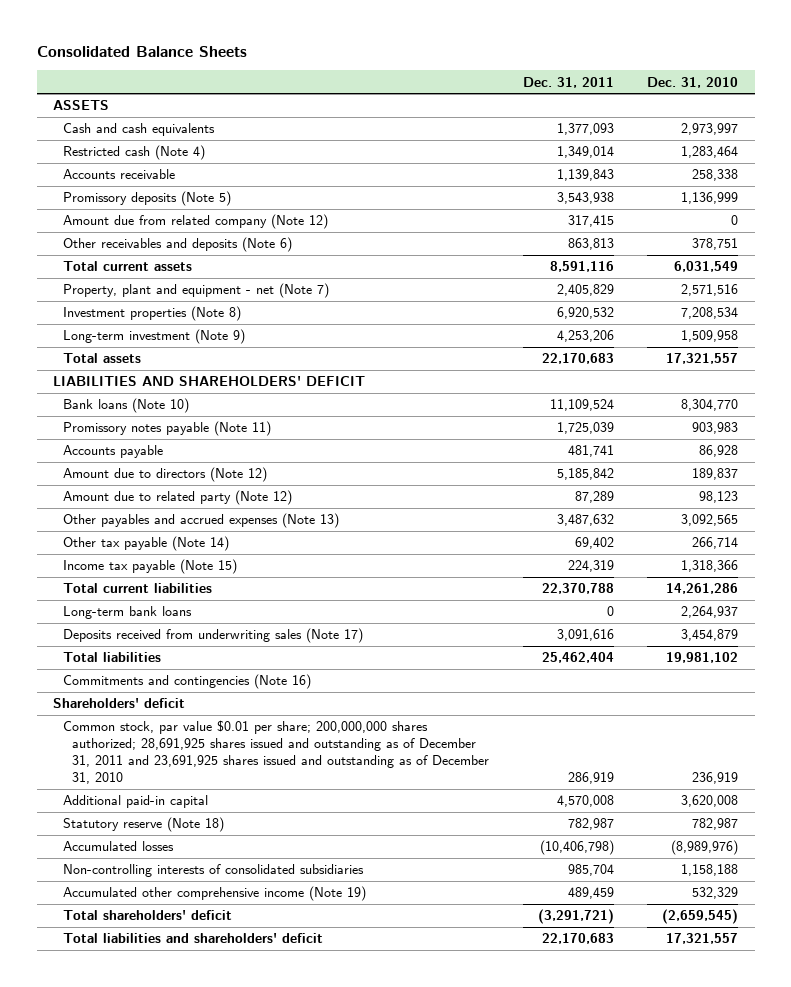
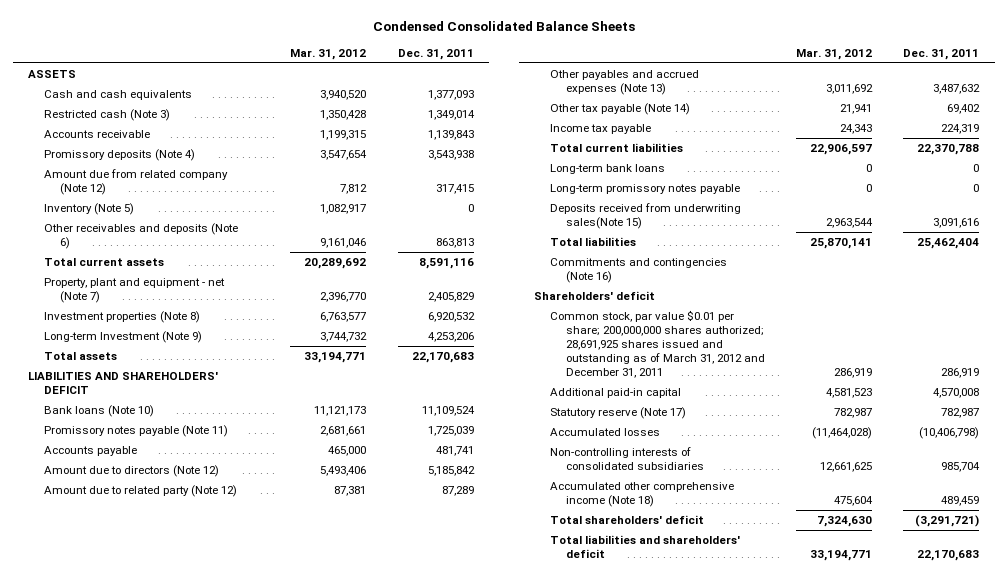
[36,46,247,58] Consolidated Balance Sheets -> [372,21,635,32] Condensed Consolidated Balance Sheets
[647,76,739,88] Dec. 31, 2010 -> none
none -> [290,48,367,60] Mar. 31, 2012
[62,145,205,161] Restricted cash (Note 4) -> [44,109,171,122] Restricted cash (Note 3)
[62,191,231,207] Promissory deposits (Note 5) -> [44,149,196,162] Promissory deposits (Note 4)
none -> [44,203,135,216] Inventory (Note 5)
[62,329,245,345] Long-term investment (Note 9) -> [44,331,203,344] Long-term Investment (Note 9)
[62,559,237,575] Income tax payable (Note 15) -> [549,124,651,135] Income tax payable
none -> [549,184,740,195] Long-term promissory notes payable
[62,628,363,644] Deposits received from underwriting sales (Note 17) -> [549,203,741,230] Deposits received from underwriting sales(Note 15)
[62,720,490,784] Common stock, par value $0.01 per share; 200,000,000 shares authorized; 28,691,925 shares issued and outstanding as of December 31, 2011 and 23,691,925 shares issued and outstanding as of December 31, 2010 -> [549,310,765,378] Common stock, par value $0.01 per share; 200,000,000 shares authorized; 28,691,925 shares issued and outstanding as of March 31, 2012 and December 31, 2011
[62,817,224,833] Statutory reserve (Note 18) -> [549,407,686,420] Statutory reserve (Note 17)
[62,886,366,902] Accumulated other comprehensive income (Note 19) -> [549,482,734,508] Accumulated other comprehensive income (Note 18)

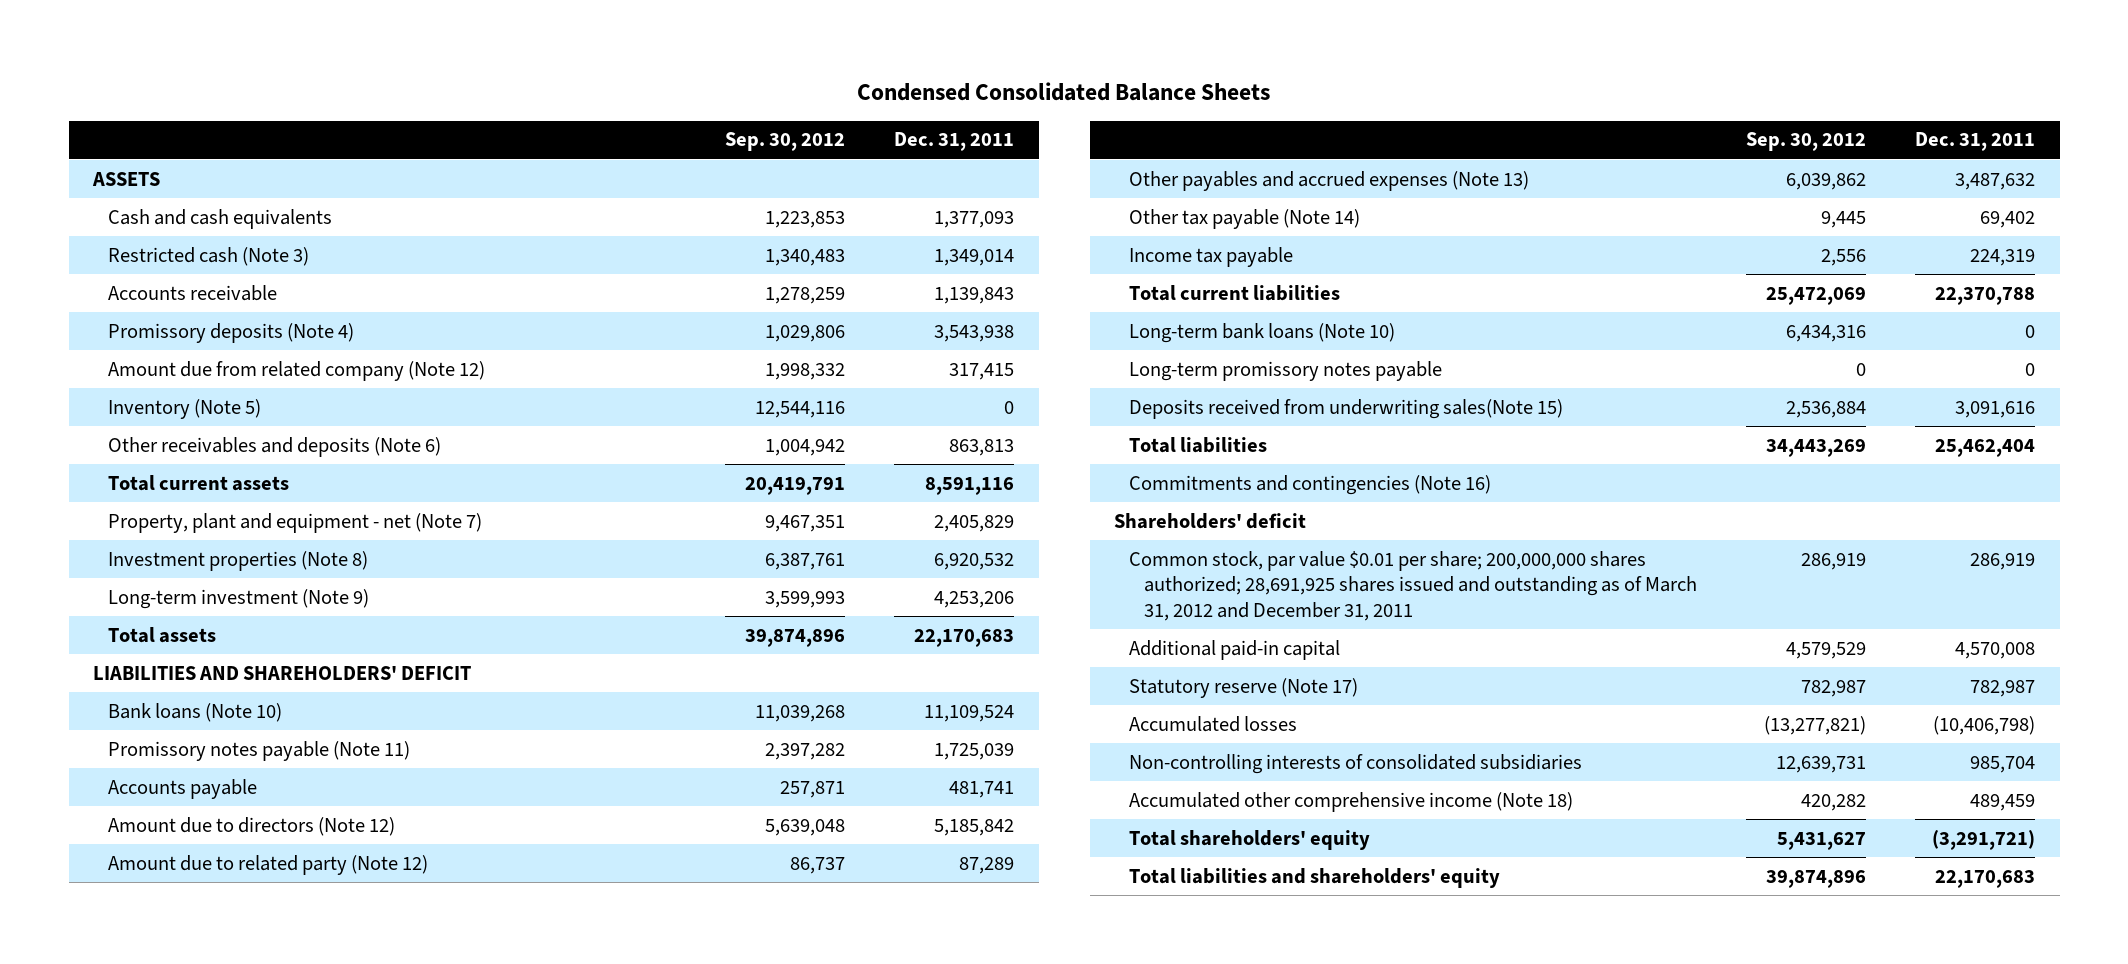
[290,48,367,60] Mar. 31, 2012 -> none
none -> [725,132,846,152] Sep. 30, 2012
[44,331,203,344] Long-term Investment (Note 9) -> [108,588,370,609] Long-term investment (Note 9)
[549,164,665,175] Long-term bank loans -> [1129,322,1396,343] Long-term bank loans (Note 10)
[549,515,704,525] Total shareholders' deficit -> [1129,829,1371,850] Total shareholders' equity
[549,535,740,559] Total liabilities and shareholders' deficit -> [1129,867,1501,888] Total liabilities and shareholders' equity

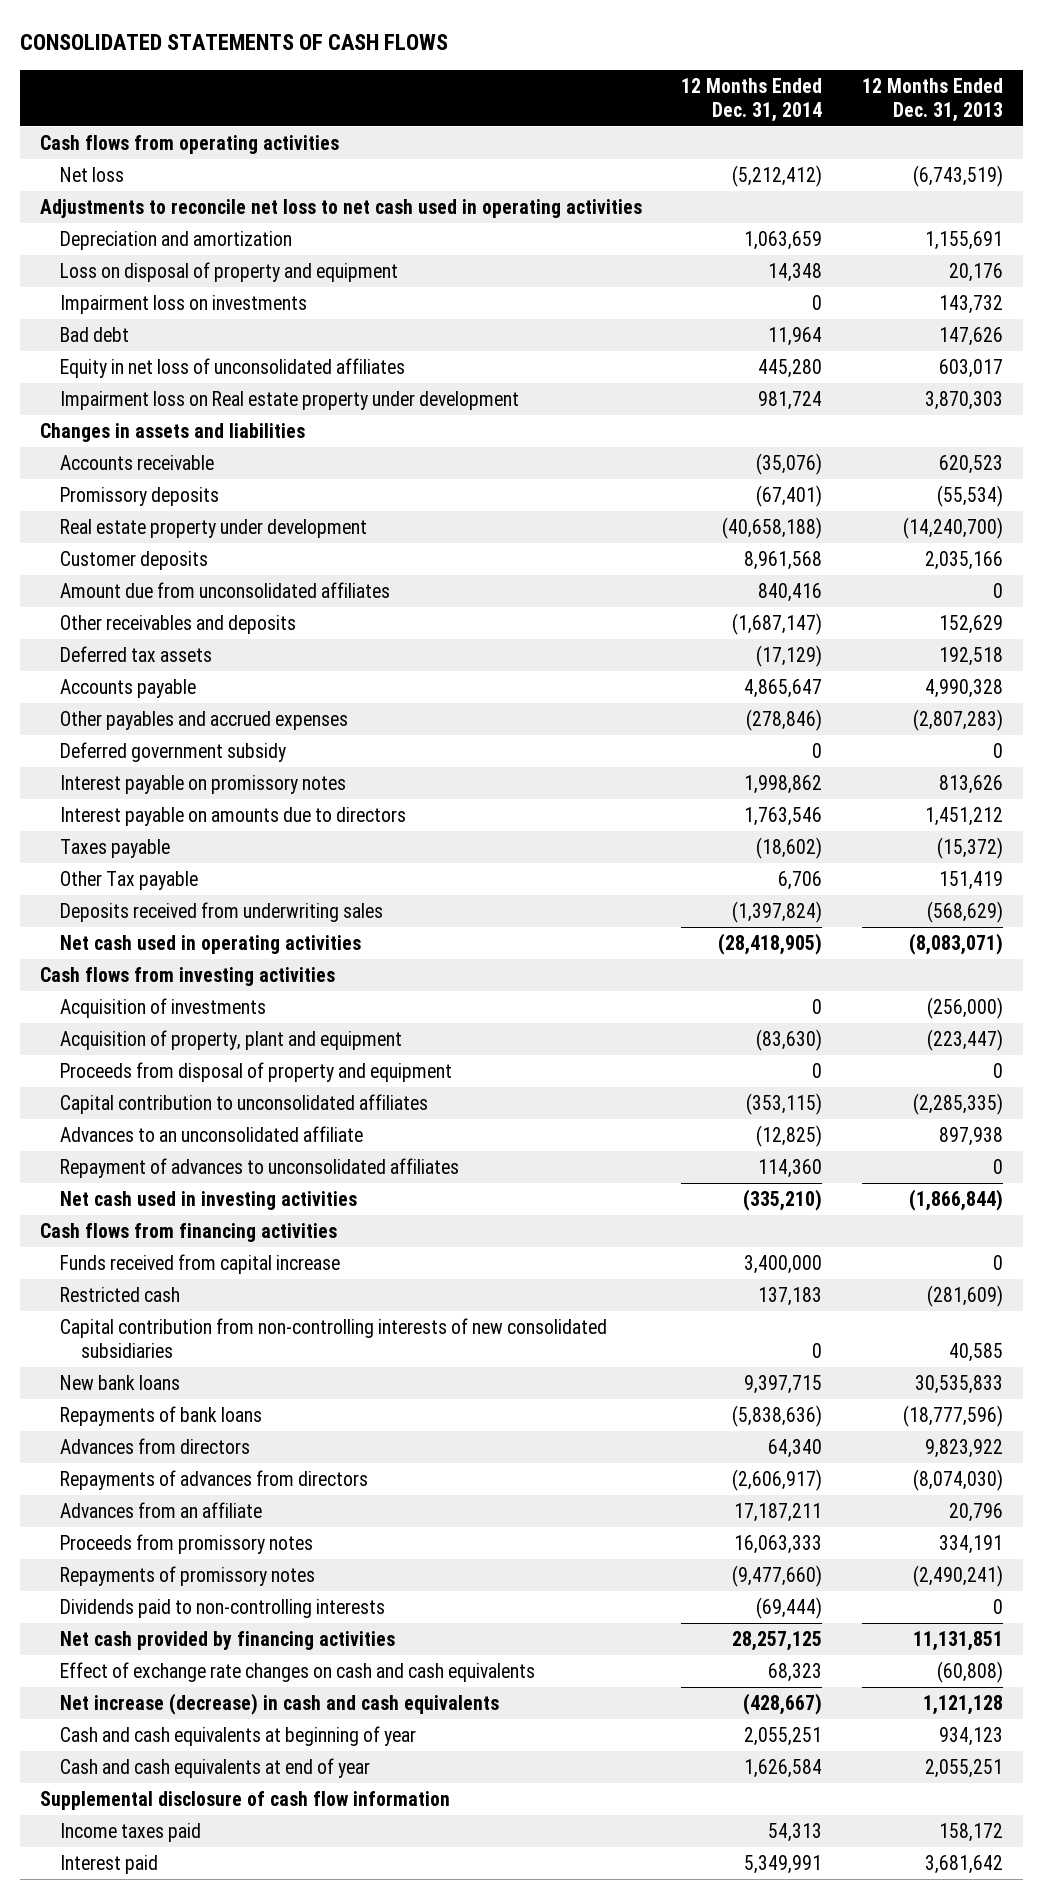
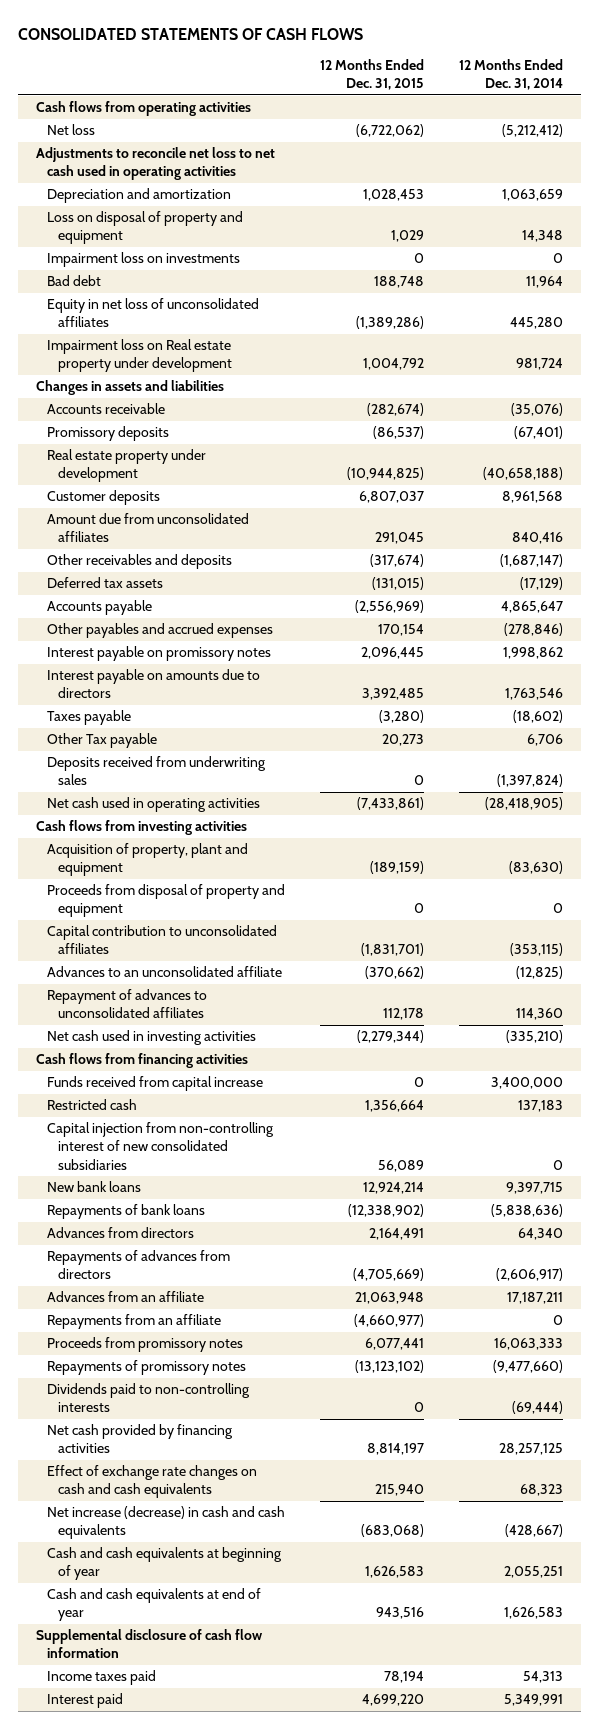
[862,78,1004,122] 12 Months Ended Dec. 31, 2013 -> none
none -> [320,59,425,91] 12 Months Ended Dec. 31, 2015
[60,742,287,763] Deferred government subsidy -> none
[60,998,267,1019] Acquisition of investments -> none
[60,1318,608,1358] Capital contribution from non-controlling interests of new consolidated subsidiaries -> [46,1122,274,1170] Capital injection from non-controlling interest of new consolidated subsidiaries
none -> [46,1314,221,1330] Repayments from an affiliate
[744,1759,823,1779] 1,626,584 -> [504,1607,564,1620] 1,626,583

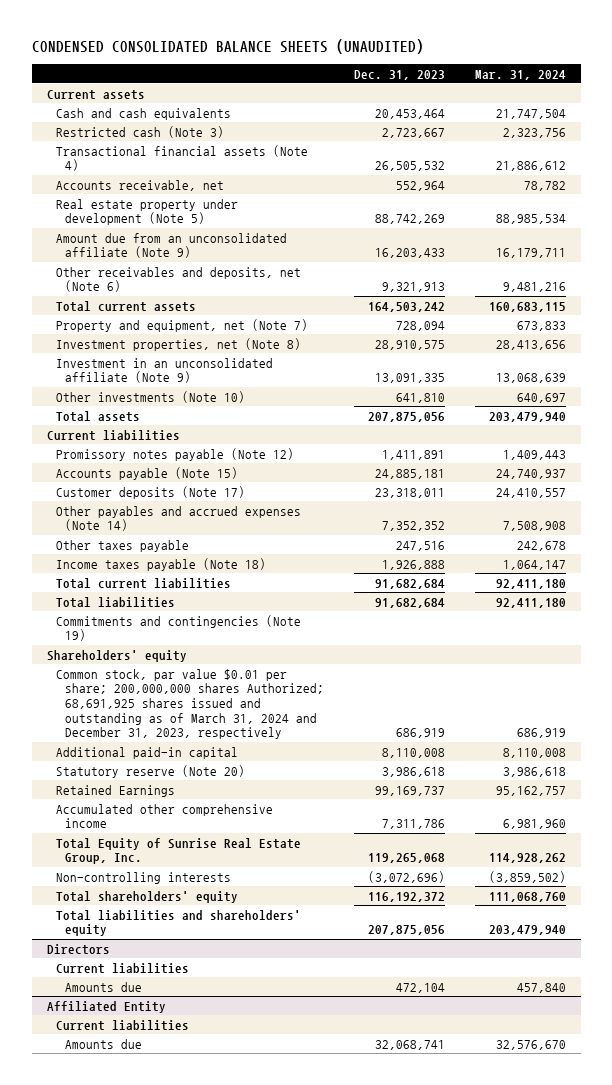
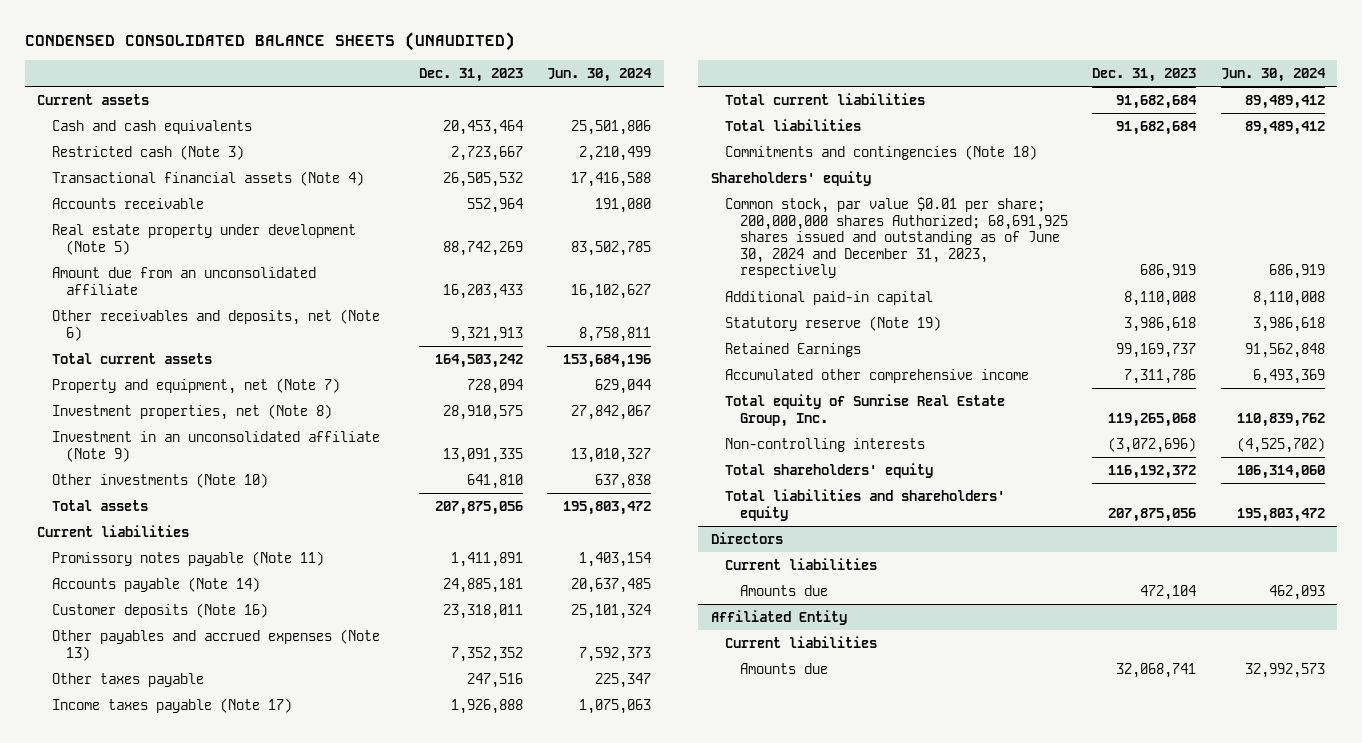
[474,69,566,80] Mar. 31, 2024 -> none
none -> [547,67,653,82] Jun. 30, 2024
[56,179,225,191] Accounts receivable, net -> [51,198,204,210] Accounts receivable
[56,232,288,259] Amount due from an unconsolidated affiliate (Note 9) -> [51,267,316,295] Amount due from an unconsolidated affiliate
[56,447,295,461] Promissory notes payable (Note 12) -> [51,551,324,567] Promissory notes payable (Note 11)
[56,466,239,480] Accounts payable (Note 15) -> [51,577,260,593] Accounts payable (Note 14)
[56,485,246,499] Customer deposits (Note 17) -> [51,603,268,619] Customer deposits (Note 16)
[56,505,302,532] Other payables and accrued expenses (Note 14) -> [51,629,380,661] Other payables and accrued expenses (Note 13)
[56,557,267,571] Income taxes payable (Note 18) -> [51,698,292,714] Income taxes payable (Note 17)
[56,614,302,642] Commitments and contingencies (Note 19) -> [725,145,1038,161] Commitments and contingencies (Note 18)
[56,668,325,740] Common stock, par value $0.01 per share; 200,000,000 shares Authorized; 68,691,925 shares issued and outstanding as of March 31, 2024 and December 31, 2023, respectively -> [725,197,1068,279] Common stock, par value $0.01 per share; 200,000,000 shares Authorized; 68,691,925 shares issued and outstanding as of June 30, 2024 and December 31, 2023, respectively
[56,764,246,778] Statutory reserve (Note 20) -> [725,316,942,332] Statutory reserve (Note 19)
[56,837,302,865] Total Equity of Sunrise Real Estate Group, Inc. -> [725,394,1006,427] Total equity of Sunrise Real Estate Group, Inc.

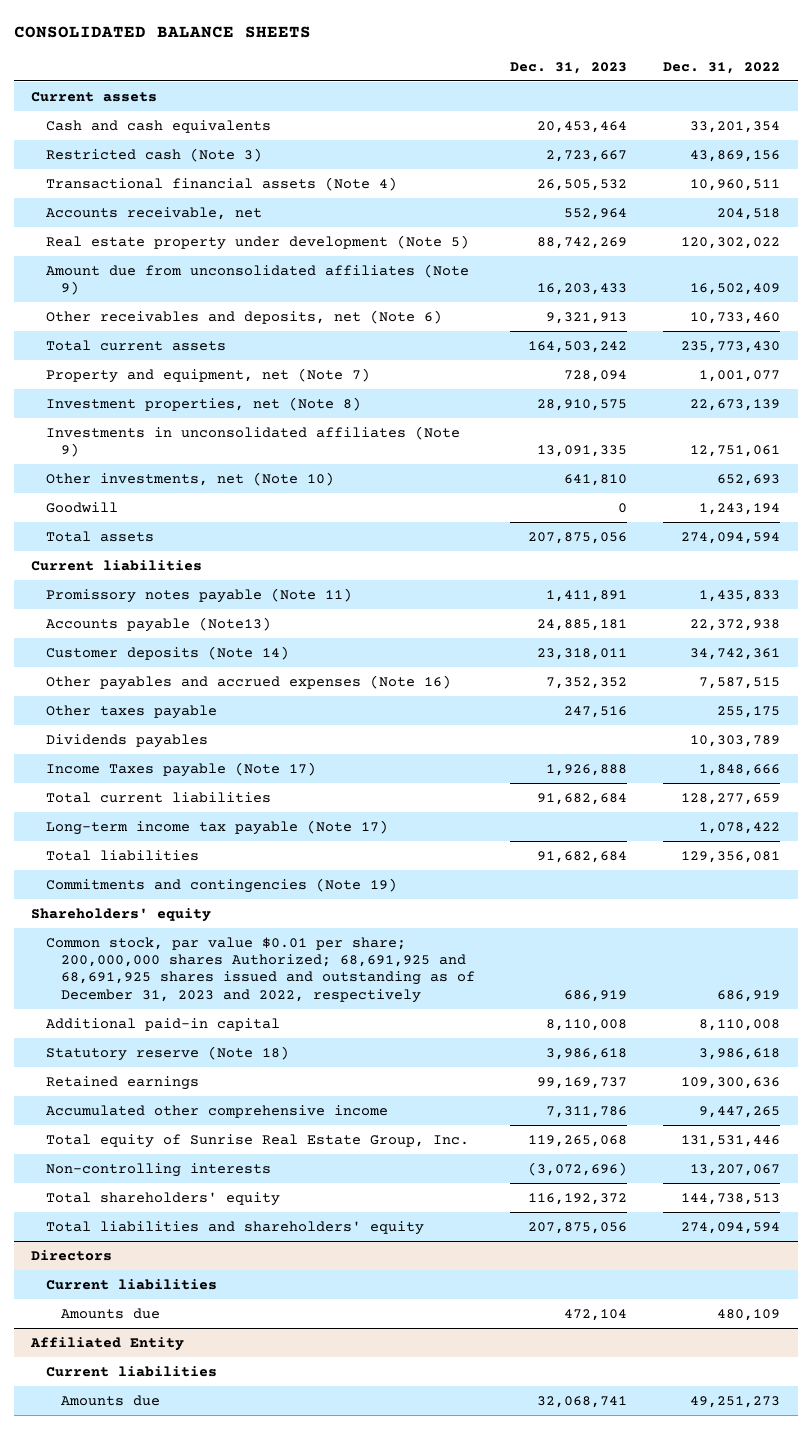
[24,32,515,52] CONDENSED CONSOLIDATED BALANCE SHEETS (UNAUDITED) -> [13,26,311,39] CONSOLIDATED BALANCE SHEETS
[547,67,653,82] Jun. 30, 2024 -> none
none -> [662,61,780,74] Dec. 31, 2022
[51,198,204,210] Accounts receivable -> [46,206,263,220] Accounts receivable, net
[51,267,316,295] Amount due from an unconsolidated affiliate -> [46,263,470,296] Amount due from unconsolidated affiliates (Note 9)
[51,431,380,462] Investment in an unconsolidated affiliate (Note 9) -> [46,425,461,458] Investments in unconsolidated affiliates (Note 9)
[51,473,268,489] Other investments (Note 10) -> [46,471,335,486] Other investments, net (Note 10)
none -> [46,501,119,513] Goodwill
[51,577,260,593] Accounts payable (Note 14) -> [46,616,272,632] Accounts payable (Note13)
[51,603,268,619] Customer deposits (Note 16) -> [46,645,290,660] Customer deposits (Note 14)
[51,629,380,661] Other payables and accrued expenses (Note 13) -> [46,674,452,690] Other payables and accrued expenses (Note 16)
none -> [46,733,209,748] Dividends payables
[51,698,292,714] Income taxes payable (Note 17) -> [46,761,317,777] Income Taxes payable (Note 17)
none -> [46,819,389,835] Long-term income tax payable (Note 17)
[725,145,1038,161] Commitments and contingencies (Note 18) -> [46,877,398,893] Commitments and contingencies (Note 19)
[725,197,1068,279] Common stock, par value $0.01 per share; 200,000,000 shares Authorized; 68,691,925 shares issued and outstanding as of June 30, 2024 and December 31, 2023, respectively -> [46,936,476,1003] Common stock, par value $0.01 per share; 200,000,000 shares Authorized; 68,691,925 and 68,691,925 shares issued and outstanding as of December 31, 2023 and 2022, respectively
[725,316,942,332] Statutory reserve (Note 19) -> [46,1045,290,1061] Statutory reserve (Note 18)
[725,343,862,358] Retained Earnings -> [46,1075,200,1090] Retained earnings

